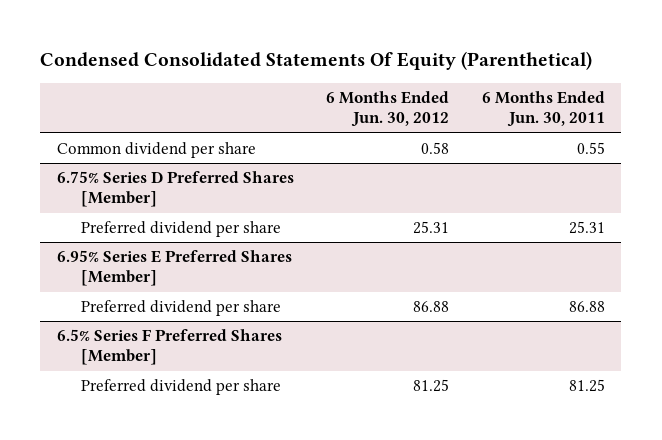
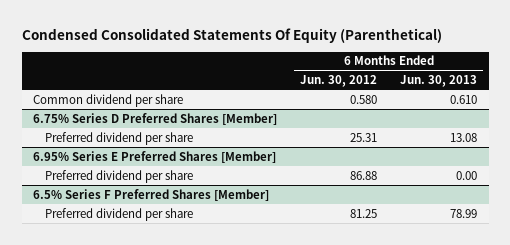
[481,91,605,128] 6 Months Ended Jun. 30, 2011 -> none
none -> [400,75,478,88] Jun. 30, 2013
[421,142,450,155] 0.58 -> [350,94,378,104] 0.580

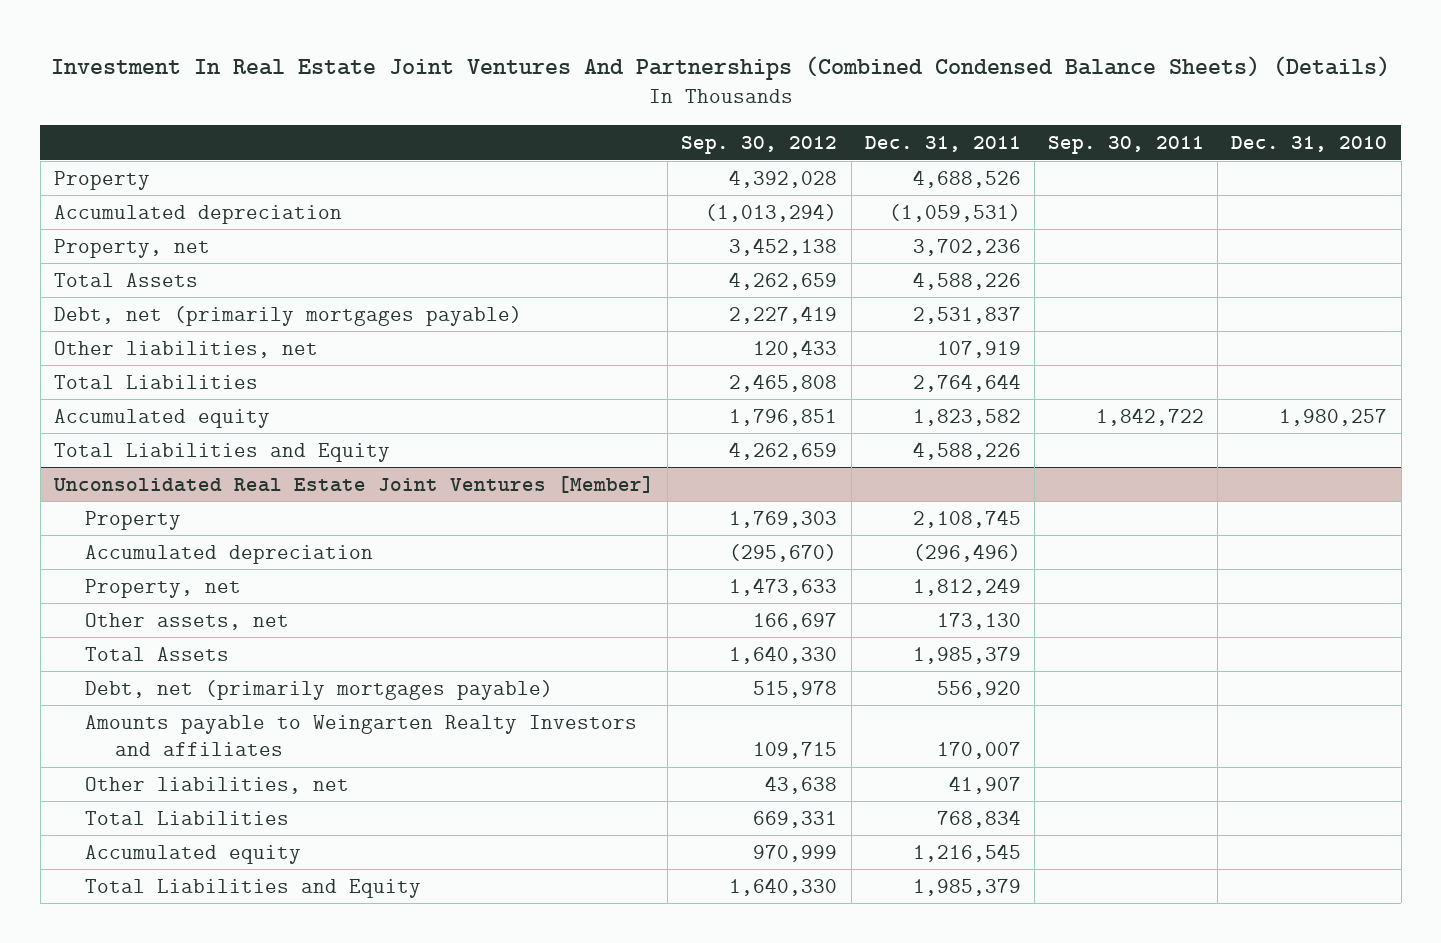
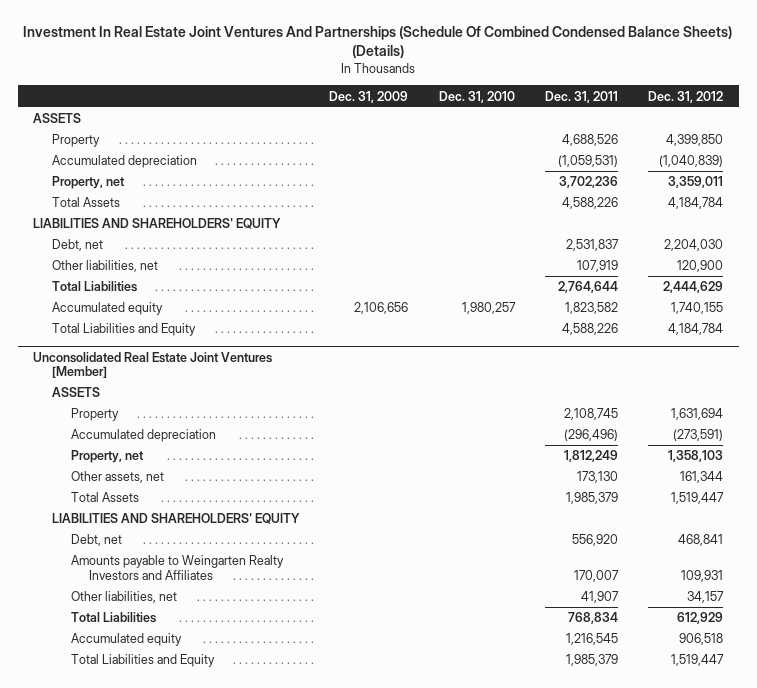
[50,56,1390,81] Investment In Real Estate Joint Ventures And Partnerships (Combined Condensed Balance Sheets) (Details) -> [23,26,733,59] Investment In Real Estate Joint Ventures And Partnerships (Schedule Of Combined Condensed Balance Sheets) (Details)
[681,136,838,155] Sep. 30, 2012 -> none
[1048,136,1205,155] Sep. 30, 2011 -> none
none -> [329,90,409,103] Dec. 31, 2009
none -> [648,90,724,103] Dec. 31, 2012
none -> [33,113,82,124] ASSETS
none -> [33,218,282,230] LIABILITIES AND SHAREHOLDERS' EQUITY
[53,305,522,326] Debt, net (primarily mortgages payable) -> [51,239,103,252] Debt, net
none -> [51,387,100,398] ASSETS
none -> [51,513,300,525] LIABILITIES AND SHAREHOLDERS' EQUITY
[84,679,553,700] Debt, net (primarily mortgages payable) -> [70,534,122,547] Debt, net
[84,714,637,756] Amounts payable to Weingarten Realty Investors and affiliates -> [70,555,284,580] Amounts payable to Weingarten Realty Investors and Affiliates

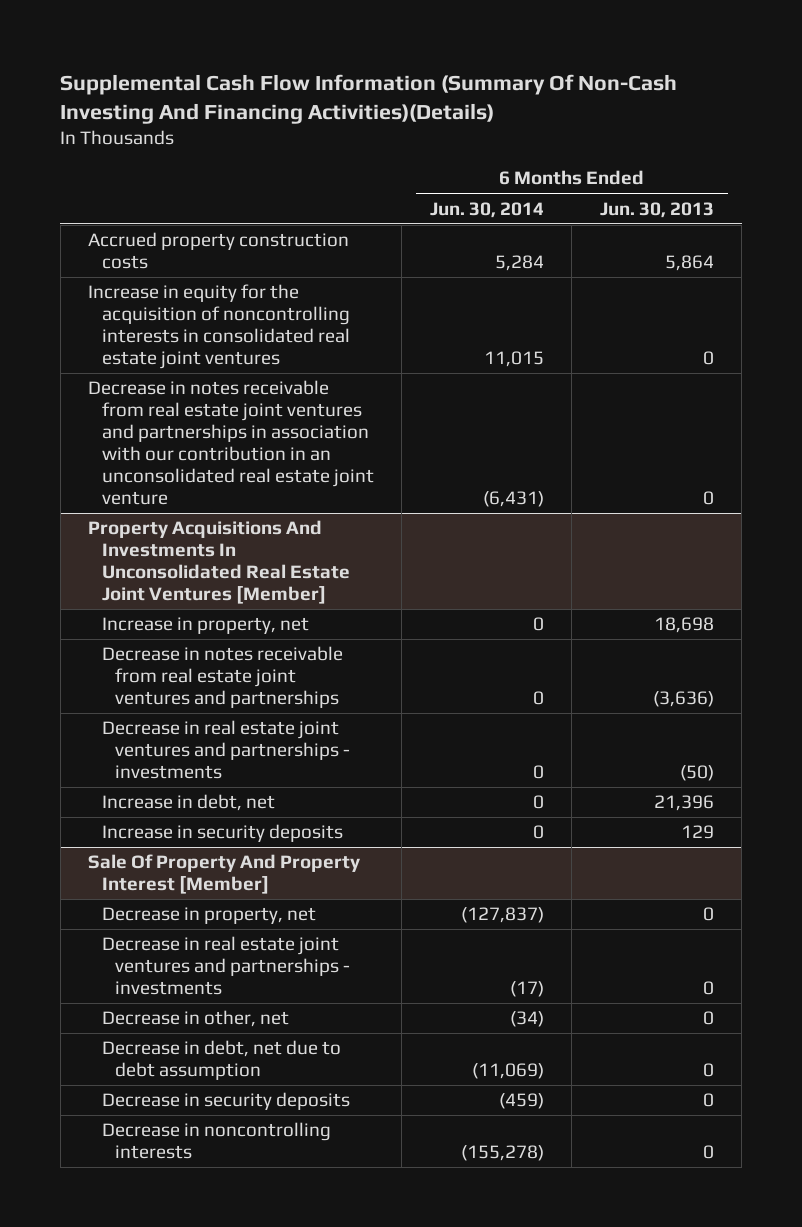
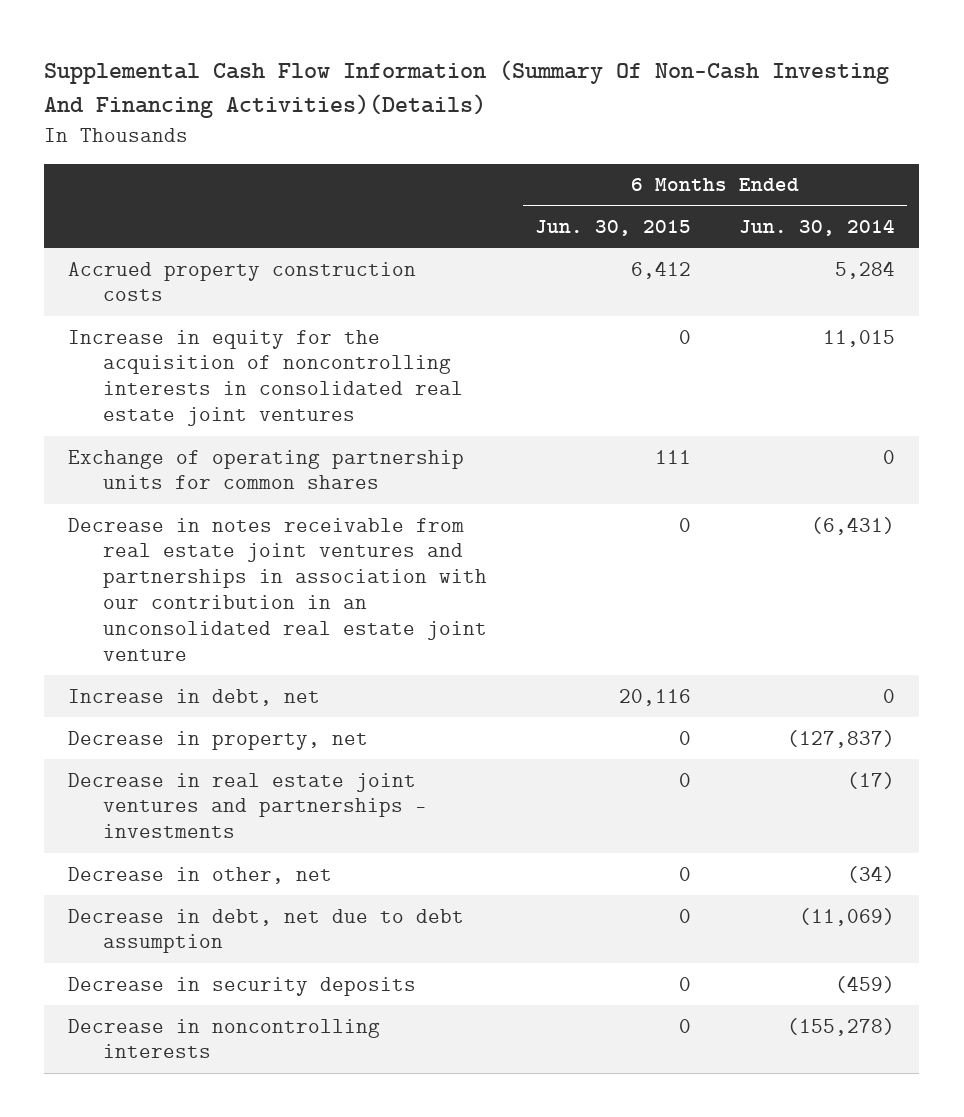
[599,201,714,218] Jun. 30, 2013 -> none
none -> [535,220,692,237] Jun. 30, 2015
none -> [68,449,465,490] Exchange of operating partnership units for common shares
[88,520,350,604] Property Acquisitions And Investments In Unconsolidated Real Estate Joint Ventures [Member] -> none
[101,617,309,635] Increase in property, net -> none
[101,646,343,709] Decrease in notes receivable from real estate joint ventures and partnerships -> none
[101,720,351,780] Decrease in real estate joint ventures and partnerships - investments -> none
[101,824,343,843] Increase in security deposits -> none
[88,854,361,895] Sale Of Property And Property Interest [Member] -> none

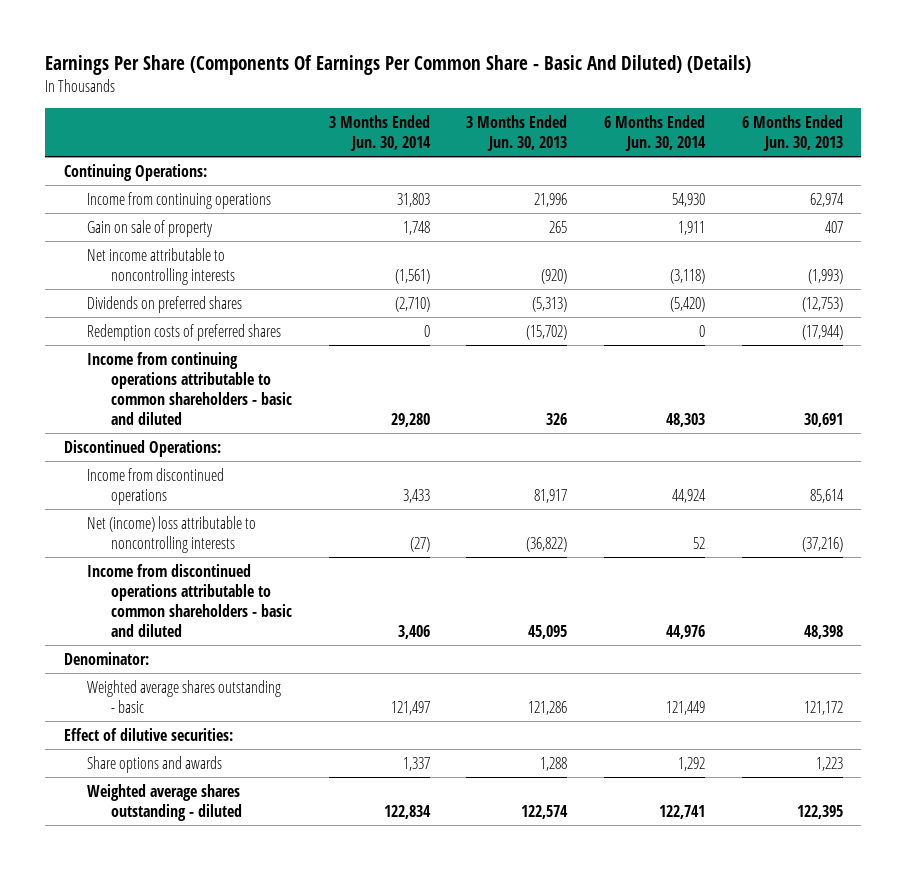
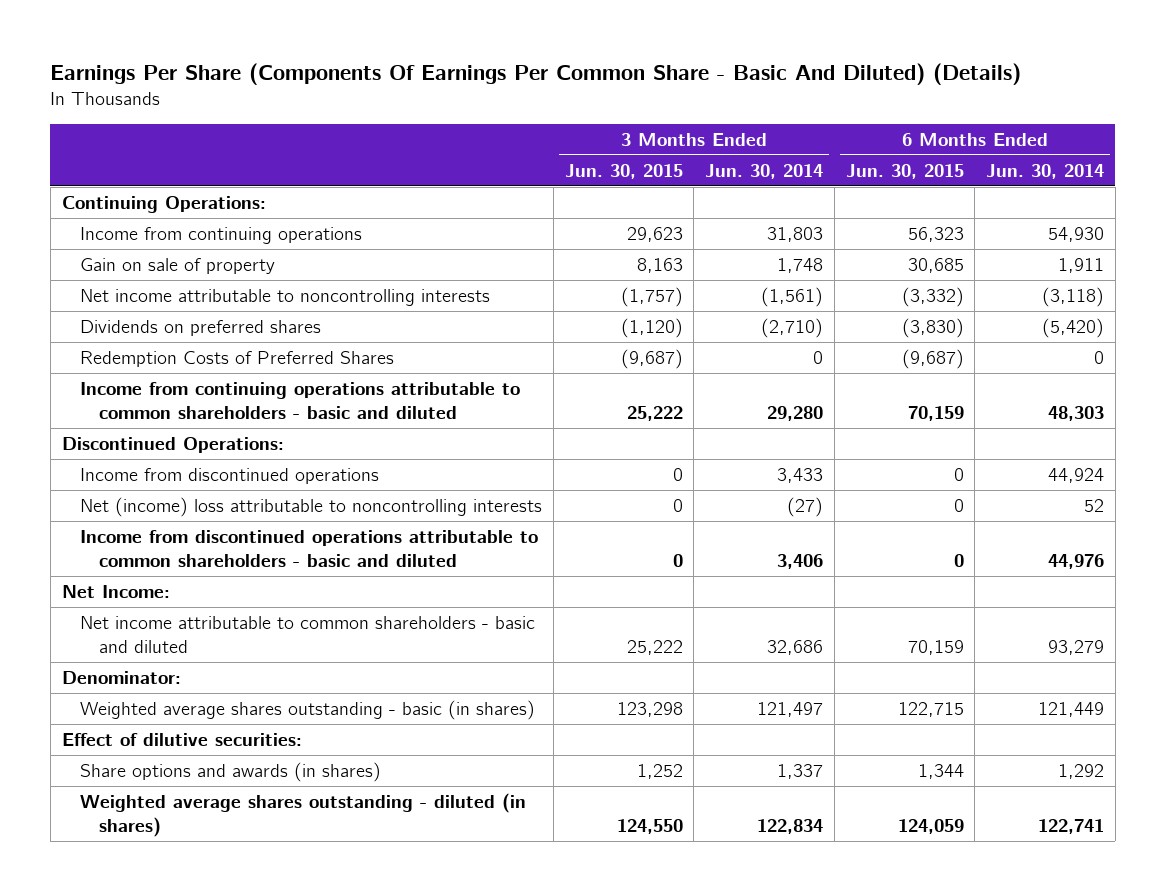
[466,115,568,151] 3 Months Ended Jun. 30, 2013 -> none
[741,115,843,151] 6 Months Ended Jun. 30, 2013 -> none
none -> [564,163,683,179] Jun. 30, 2015
none -> [845,163,964,179] Jun. 30, 2015
[87,323,282,341] Redemption costs of preferred shares -> [80,351,395,368] Redemption Costs of Preferred Shares
none -> [61,585,170,599] Net Income:
none -> [80,616,536,653] Net income attributable to common shareholders - basic and diluted
[87,679,282,713] Weighted average shares outstanding - basic -> [80,700,536,721] Weighted average shares outstanding - basic (in shares)
[87,755,223,773] Share options and awards -> [80,762,382,783] Share options and awards (in shares)
[87,783,242,821] Weighted average shares outstanding - diluted -> [80,793,527,837] Weighted average shares outstanding - diluted (in shares)

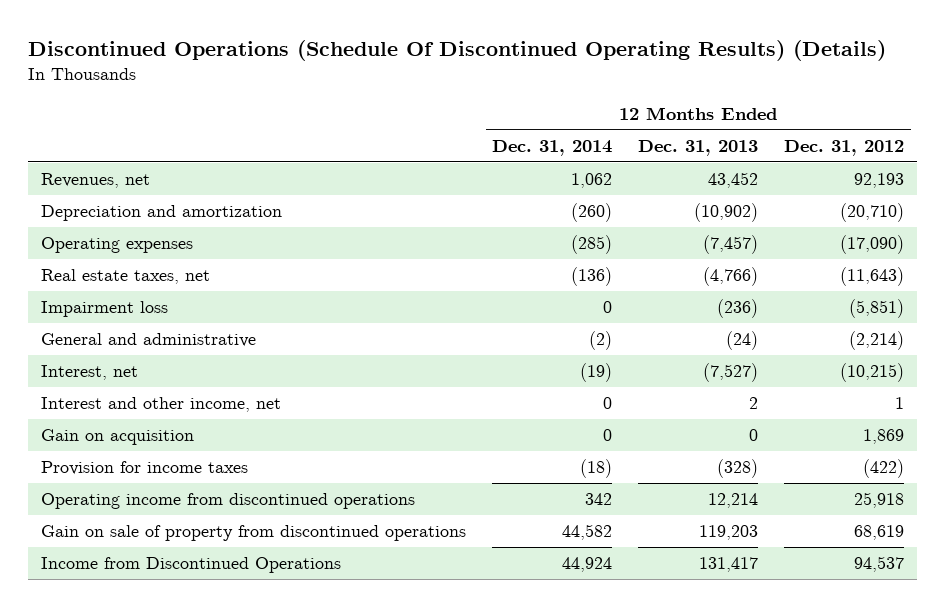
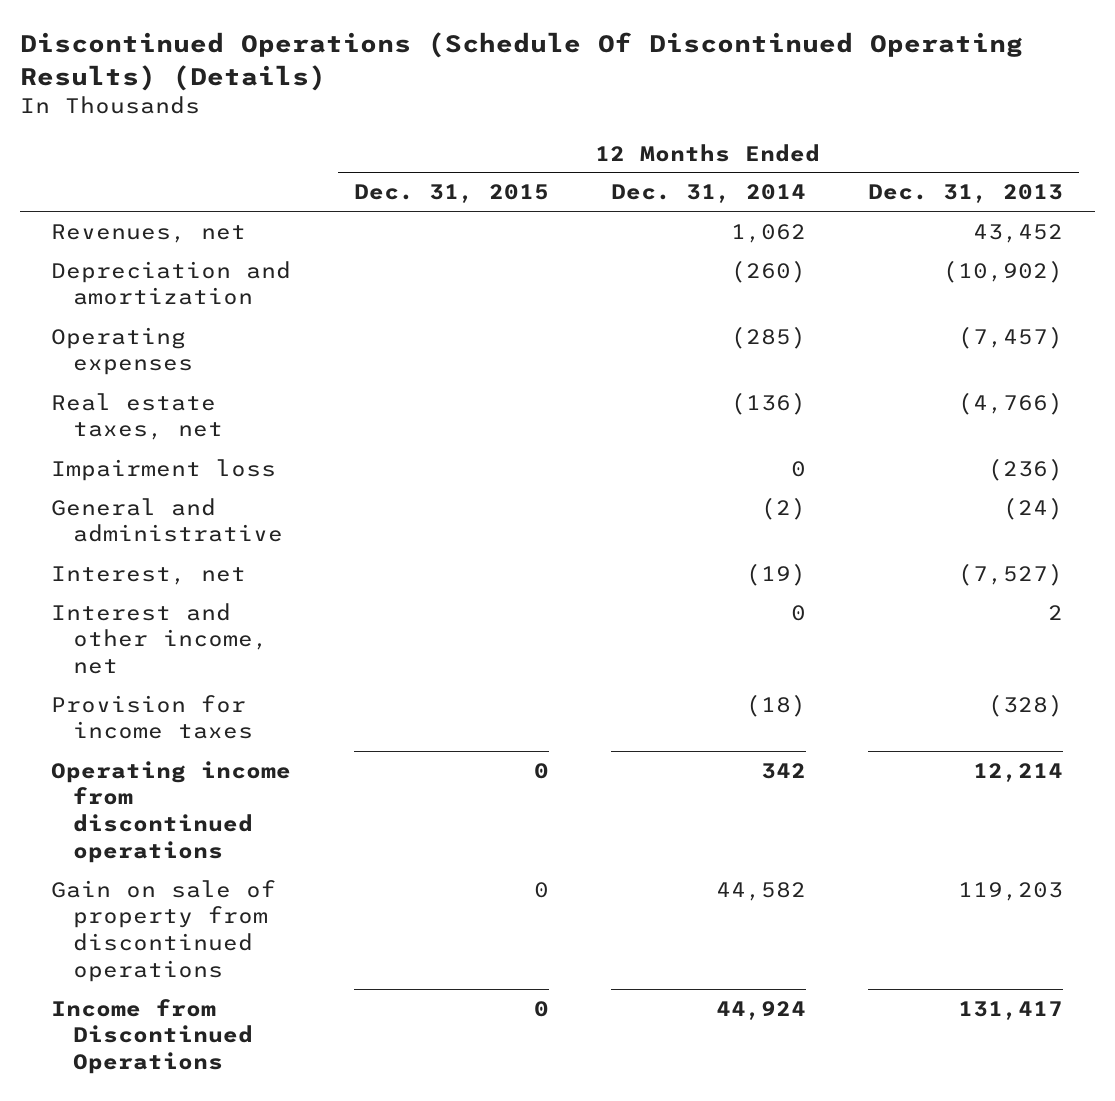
[784,139,905,156] Dec. 31, 2012 -> none
none -> [353,184,549,204] Dec. 31, 2015
[41,429,195,446] Gain on acquisition -> none

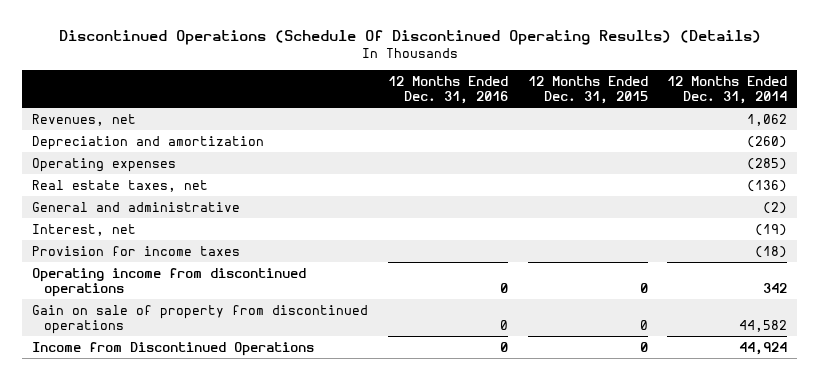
[868,184,1064,204] Dec. 31, 2013 -> none
none -> [387,75,508,105] 12 Months Ended Dec. 31, 2016
[51,458,277,481] Impairment loss -> none
[51,602,269,675] Interest and other income, net -> none

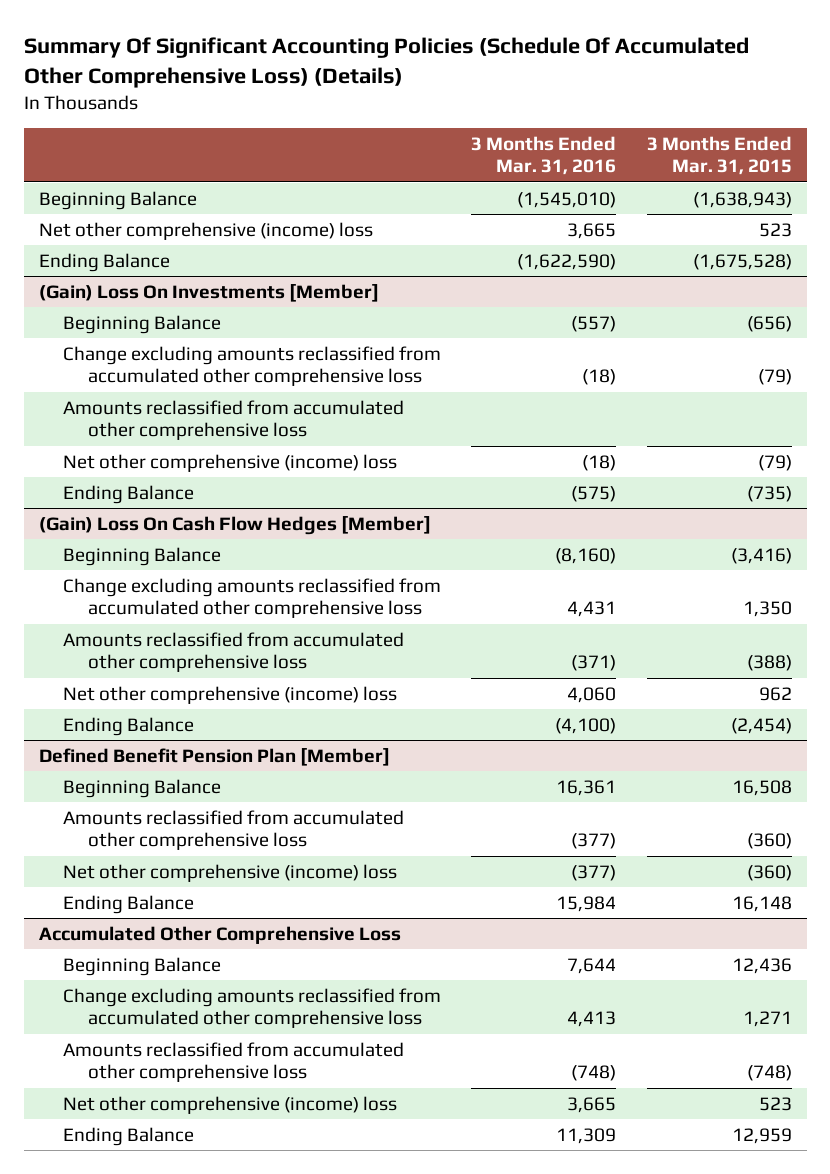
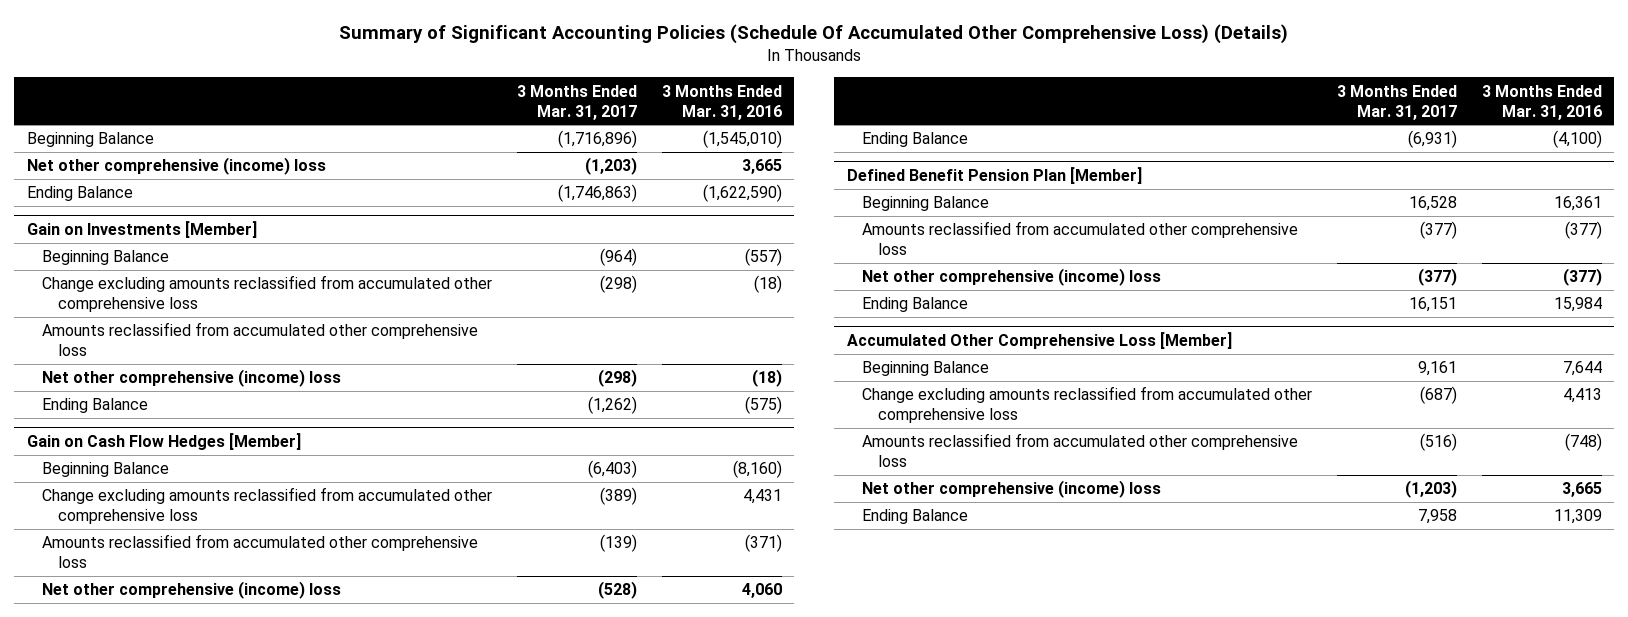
[23,37,749,89] Summary Of Significant Accounting Policies (Schedule Of Accumulated Other Comprehensive Loss) (Details) -> [339,24,1289,45] Summary of Significant Accounting Policies (Schedule Of Accumulated Other Comprehensive Loss) (Details)
[646,135,792,176] 3 Months Ended Mar. 31, 2015 -> none
none -> [516,84,637,120] 3 Months Ended Mar. 31, 2017
[38,283,379,302] (Gain) Loss On Investments [Member] -> [26,221,257,239] Gain on Investments [Member]
[38,515,431,535] (Gain) Loss On Cash Flow Hedges [Member] -> [26,433,301,451] Gain on Cash Flow Hedges [Member]
[38,925,401,944] Accumulated Other Comprehensive Loss -> [846,332,1232,350] Accumulated Other Comprehensive Loss [Member]

